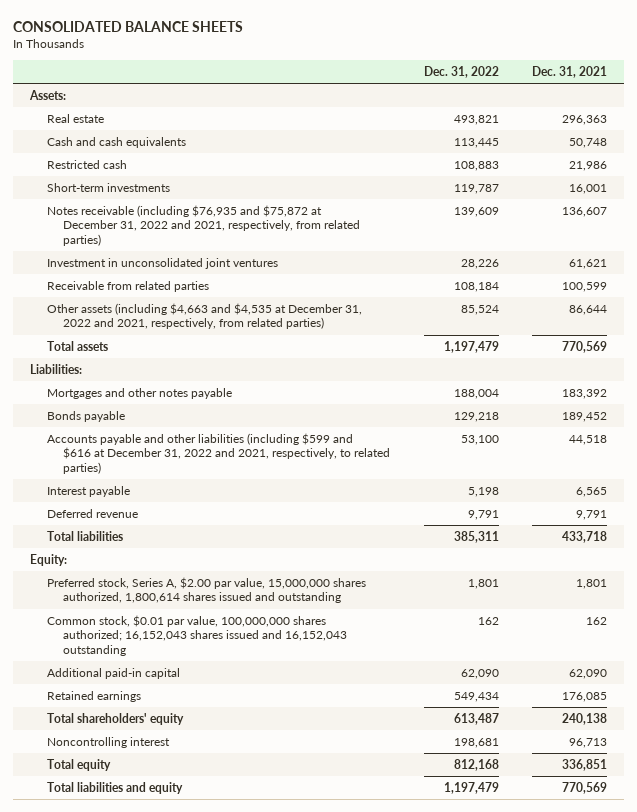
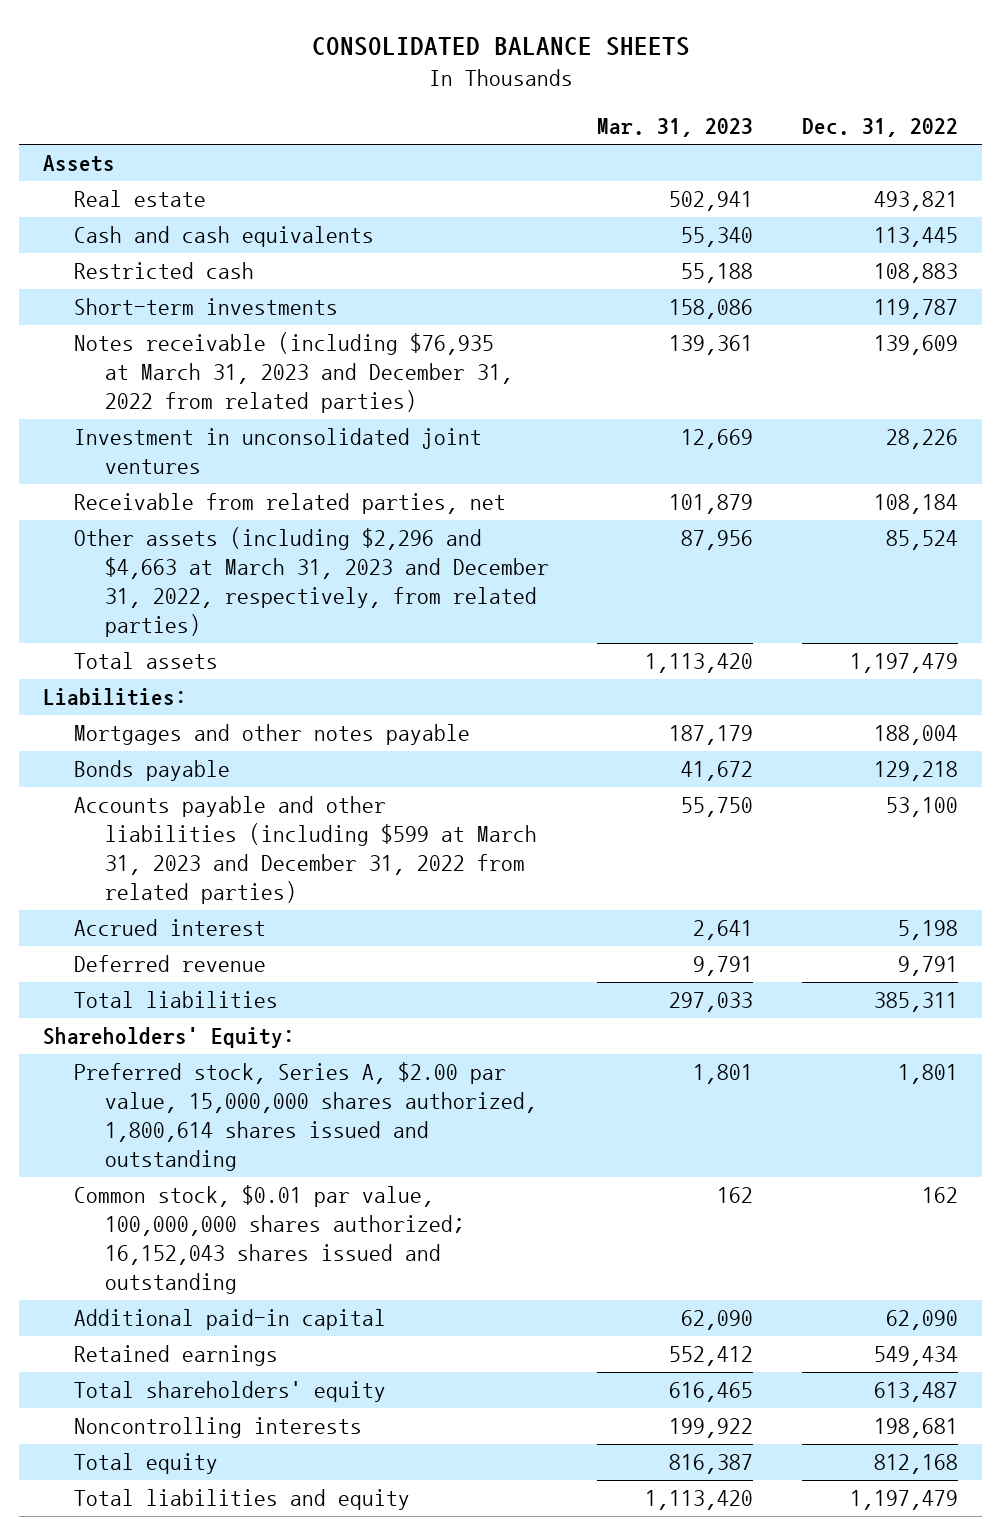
[531,66,607,79] Dec. 31, 2021 -> none
none -> [597,118,754,138] Mar. 31, 2023
[29,89,67,100] Assets: -> [43,155,116,173] Assets
[46,204,361,246] Notes receivable (including $76,935 and $75,872 at December 31, 2022 and 2021, respectively, from related parties) -> [73,332,513,414] Notes receivable (including $76,935 at March 31, 2023 and December 31, 2022 from related parties)
[46,280,209,292] Receivable from related parties -> [73,493,506,515] Receivable from related parties, net
[46,302,362,330] Other assets (including $4,663 and $4,535 at December 31, 2022 and 2021, respectively, from related parties) -> [73,527,549,638] Other assets (including $2,296 and $4,663 at March 31, 2023 and December 31, 2022, respectively, from related parties)
[46,432,391,474] Accounts payable and other liabilities (including $599 and $616 at December 31, 2022 and 2021, respectively, to related parties) -> [73,796,537,905] Accounts payable and other liabilities (including $599 at March 31, 2023 and December 31, 2022 from related parties)
[46,485,130,497] Interest payable -> [73,919,266,937] Accrued interest
[30,553,68,566] Equity: -> [43,1027,296,1049] Shareholders' Equity:
[46,614,348,656] Common stock, $0.01 par value, 100,000,000 shares authorized; 16,152,043 shares issued and 16,152,043 outstanding -> [73,1185,465,1295] Common stock, $0.01 par value, 100,000,000 shares authorized; 16,152,043 shares issued and outstanding
[46,736,170,748] Noncontrolling interest -> [73,1417,362,1439] Noncontrolling interests

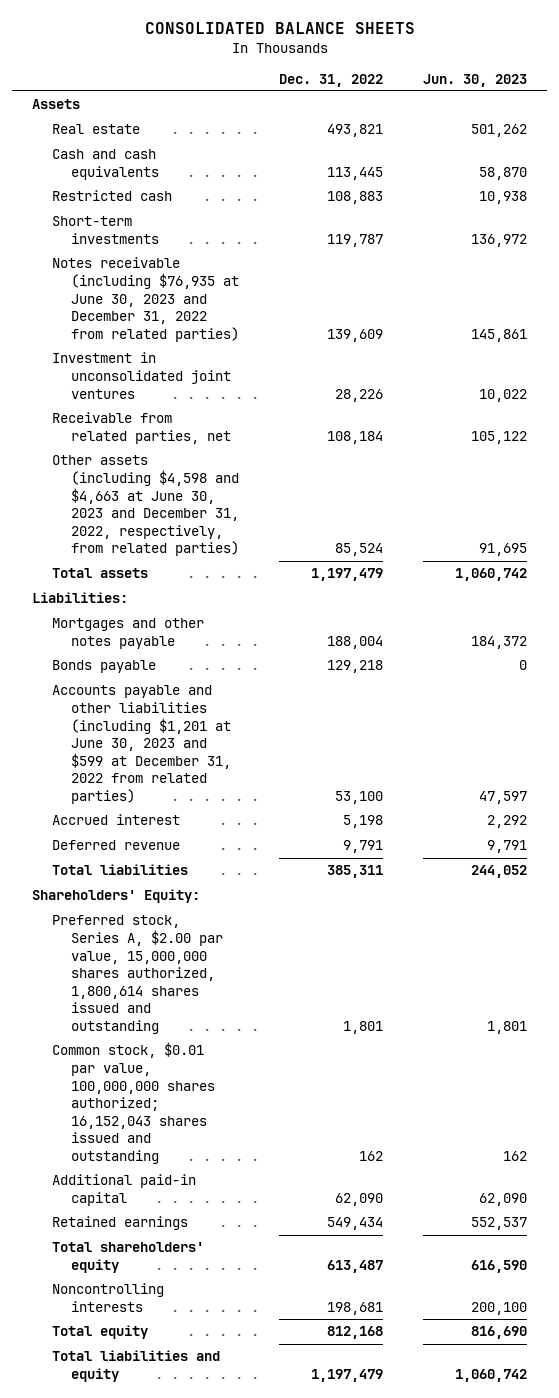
[597,118,754,138] Mar. 31, 2023 -> none
none -> [422,73,527,87] Jun. 30, 2023
[73,332,513,414] Notes receivable (including $76,935 at March 31, 2023 and December 31, 2022 from related parties) -> [51,257,240,342] Notes receivable (including $76,935 at June 30, 2023 and December 31, 2022 from related parties)
[73,527,549,638] Other assets (including $2,296 and $4,663 at March 31, 2023 and December 31, 2022, respectively, from related parties) -> [51,455,240,557] Other assets (including $4,598 and $4,663 at June 30, 2023 and December 31, 2022, respectively, from related parties)
[73,796,537,905] Accounts payable and other liabilities (including $599 at March 31, 2023 and December 31, 2022 from related parties) -> [51,685,232,804] Accounts payable and other liabilities (including $1,201 at June 30, 2023 and $599 at December 31, 2022 from related parties)

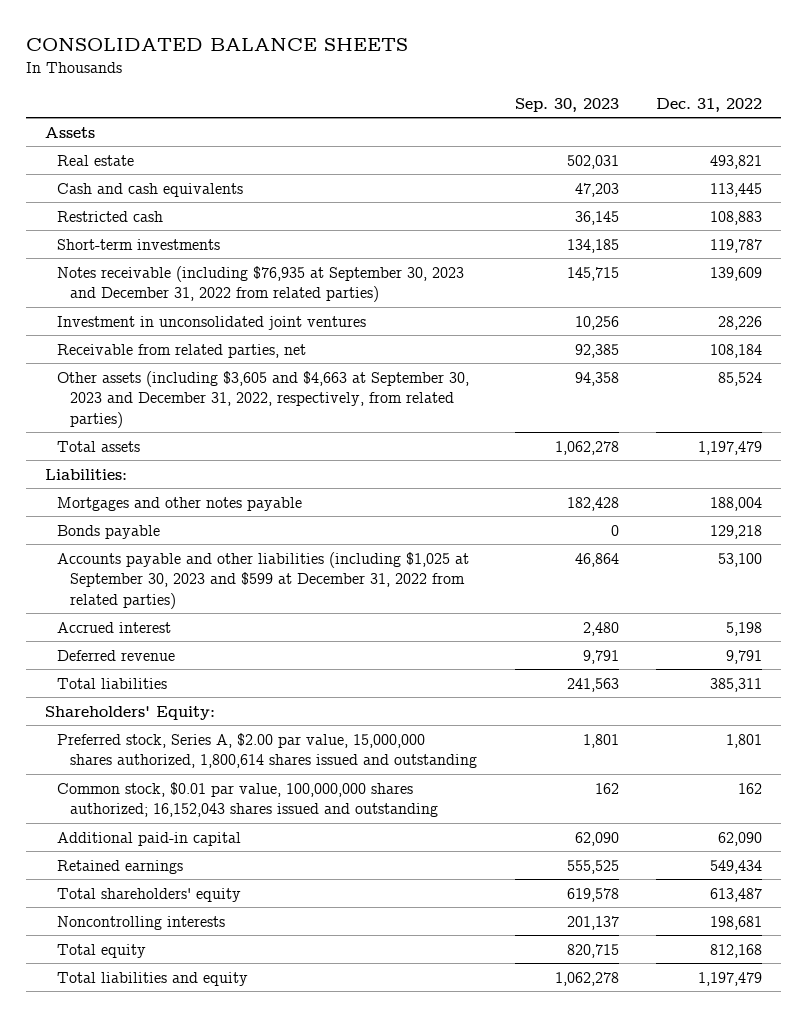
[422,73,527,87] Jun. 30, 2023 -> none
none -> [514,97,619,112] Sep. 30, 2023
[51,257,240,342] Notes receivable (including $76,935 at June 30, 2023 and December 31, 2022 from related parties) -> [57,265,465,303] Notes receivable (including $76,935 at September 30, 2023 and December 31, 2022 from related parties)
[51,455,240,557] Other assets (including $4,598 and $4,663 at June 30, 2023 and December 31, 2022, respectively, from related parties) -> [57,370,470,428] Other assets (including $3,605 and $4,663 at September 30, 2023 and December 31, 2022, respectively, from related parties)
[51,685,232,804] Accounts payable and other liabilities (including $1,201 at June 30, 2023 and $599 at December 31, 2022 from related parties) -> [57,551,470,609] Accounts payable and other liabilities (including $1,025 at September 30, 2023 and $599 at December 31, 2022 from related parties)

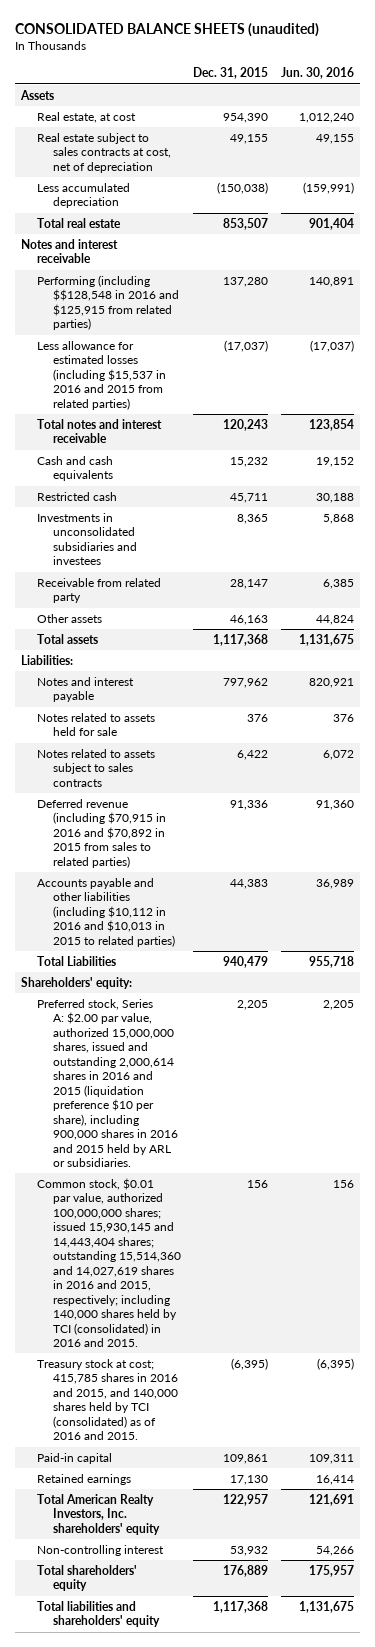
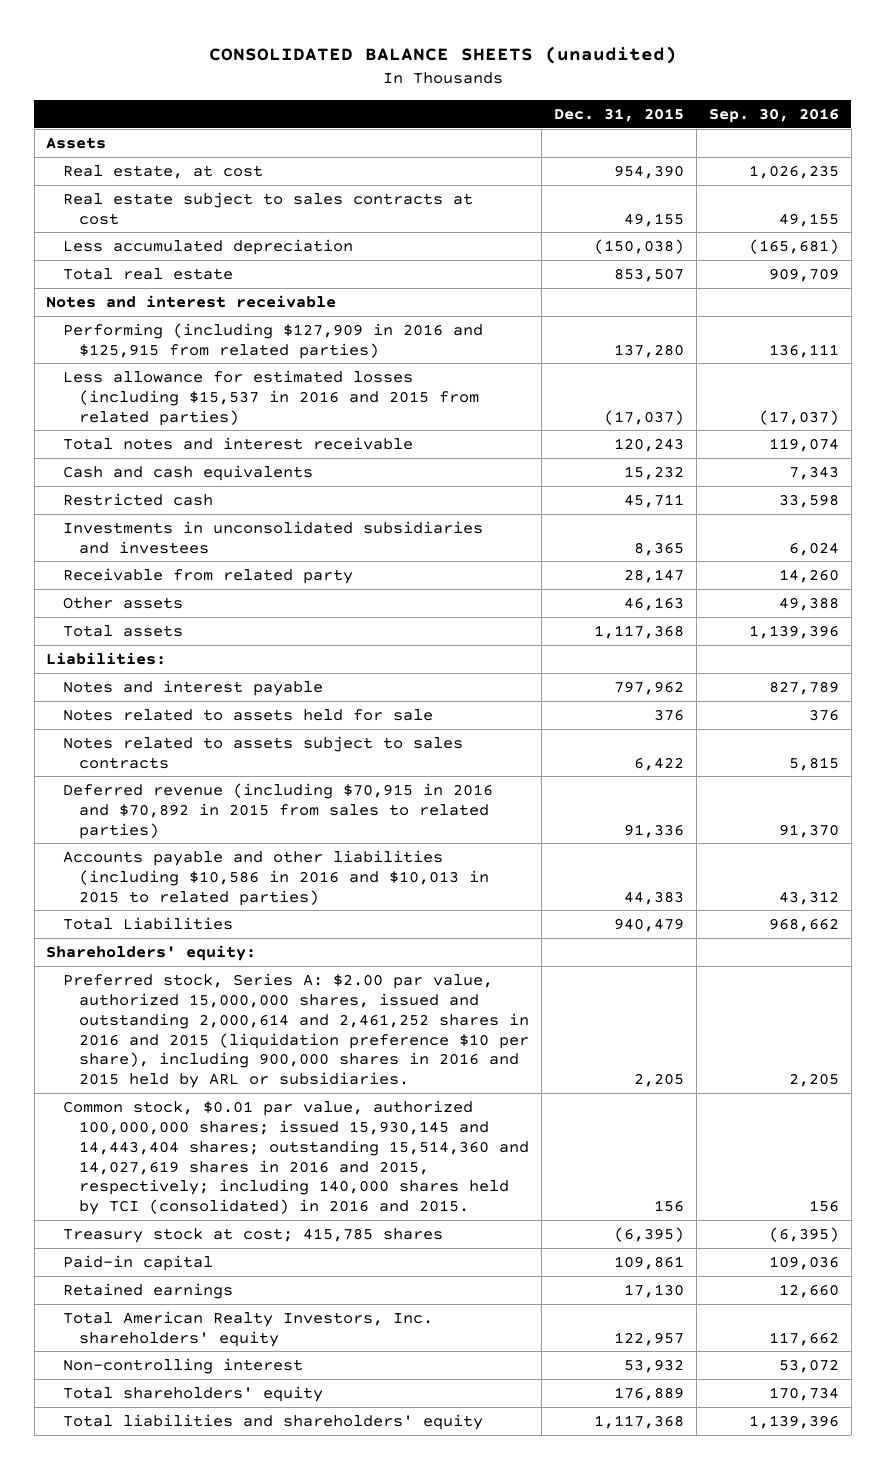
[280,67,354,80] Jun. 30, 2016 -> none
none -> [708,108,839,124] Sep. 30, 2016
[36,133,171,173] Real estate subject to sales contracts at cost, net of depreciation -> [62,191,473,225] Real estate subject to sales contracts at cost
[36,275,179,331] Performing (including $$128,548 in 2016 and $125,915 from related parties) -> [62,322,483,359] Performing (including $127,909 in 2016 and $125,915 from related parties)
[36,878,175,947] Accounts payable and other liabilities (including $10,112 in 2016 and $10,013 in 2015 to related parties) -> [62,849,490,906] Accounts payable and other liabilities (including $10,586 in 2016 and $10,013 in 2015 to related parties)
[36,999,178,1168] Preferred stock, Series A: $2.00 par value, authorized 15,000,000 shares, issued and outstanding 2,000,614 shares in 2016 and 2015 (liquidation preference $10 per share), including 900,000 shares in 2016 and 2015 held by ARL or subsidiaries. -> [62,972,530,1089] Preferred stock, Series A: $2.00 par value, authorized 15,000,000 shares, issued and outstanding 2,000,614 and 2,461,252 shares in 2016 and 2015 (liquidation preference $10 per share), including 900,000 shares in 2016 and 2015 held by ARL or subsidiaries.
[36,1359,178,1441] Treasury stock at cost; 415,785 shares in 2016 and 2015, and 140,000 shares held by TCI (consolidated) as of 2016 and 2015. -> [62,1227,443,1243] Treasury stock at cost; 415,785 shares

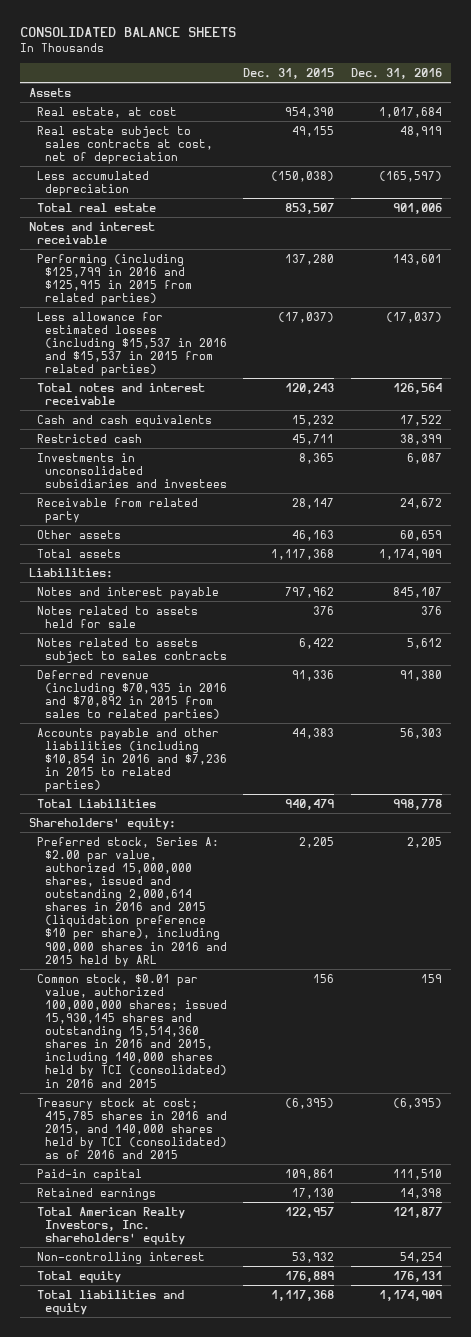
[208,46,677,65] CONSOLIDATED BALANCE SHEETS (unaudited) -> [20,27,237,38] CONSOLIDATED BALANCE SHEETS
[708,108,839,124] Sep. 30, 2016 -> none
none -> [351,67,443,79] Dec. 31, 2016
[62,191,473,225] Real estate subject to sales contracts at cost -> [36,125,213,164] Real estate subject to sales contracts at cost, net of depreciation
[62,322,483,359] Performing (including $127,909 in 2016 and $125,915 from related parties) -> [36,253,192,305] Performing (including $125,799 in 2016 and $125,915 in 2015 from related parties)
[62,369,480,426] Less allowance for estimated losses (including $15,537 in 2016 and 2015 from related parties) -> [36,311,227,377] Less allowance for estimated losses (including $15,537 in 2016 and $15,537 in 2015 from related parties)
[62,782,493,839] Deferred revenue (including $70,915 in 2016 and $70,892 in 2015 from sales to related parties) -> [36,669,227,721] Deferred revenue (including $70,935 in 2016 and $70,892 in 2015 from sales to related parties)
[62,849,490,906] Accounts payable and other liabilities (including $10,586 in 2016 and $10,013 in 2015 to related parties) -> [36,727,227,793] Accounts payable and other liabilities (including $10,854 in 2016 and $7,236 in 2015 to related parties)
[62,972,530,1089] Preferred stock, Series A: $2.00 par value, authorized 15,000,000 shares, issued and outstanding 2,000,614 and 2,461,252 shares in 2016 and 2015 (liquidation preference $10 per share), including 900,000 shares in 2016 and 2015 held by ARL or subsidiaries. -> [36,836,227,967] Preferred stock, Series A: $2.00 par value, authorized 15,000,000 shares, issued and outstanding 2,000,614 shares in 2016 and 2015 (liquidation preference $10 per share), including 900,000 shares in 2016 and 2015 held by ARL
[62,1099,530,1216] Common stock, $0.01 par value, authorized 100,000,000 shares; issued 15,930,145 and 14,443,404 shares; outstanding 15,514,360 and 14,027,619 shares in 2016 and 2015, respectively; including 140,000 shares held by TCI (consolidated) in 2016 and 2015. -> [36,973,227,1088] Common stock, $0.01 par value, authorized 100,000,000 shares; issued 15,930,145 shares and outstanding 15,514,360 shares in 2016 and 2015, including 140,000 shares held by TCI (consolidated) in 2016 and 2015
[62,1227,443,1243] Treasury stock at cost; 415,785 shares -> [36,1097,227,1160] Treasury stock at cost; 415,785 shares in 2016 and 2015, and 140,000 shares held by TCI (consolidated) as of 2016 and 2015
[62,1385,323,1402] Total shareholders' equity -> [36,1270,121,1283] Total equity
[62,1413,483,1430] Total liabilities and shareholders' equity -> [36,1289,184,1315] Total liabilities and equity

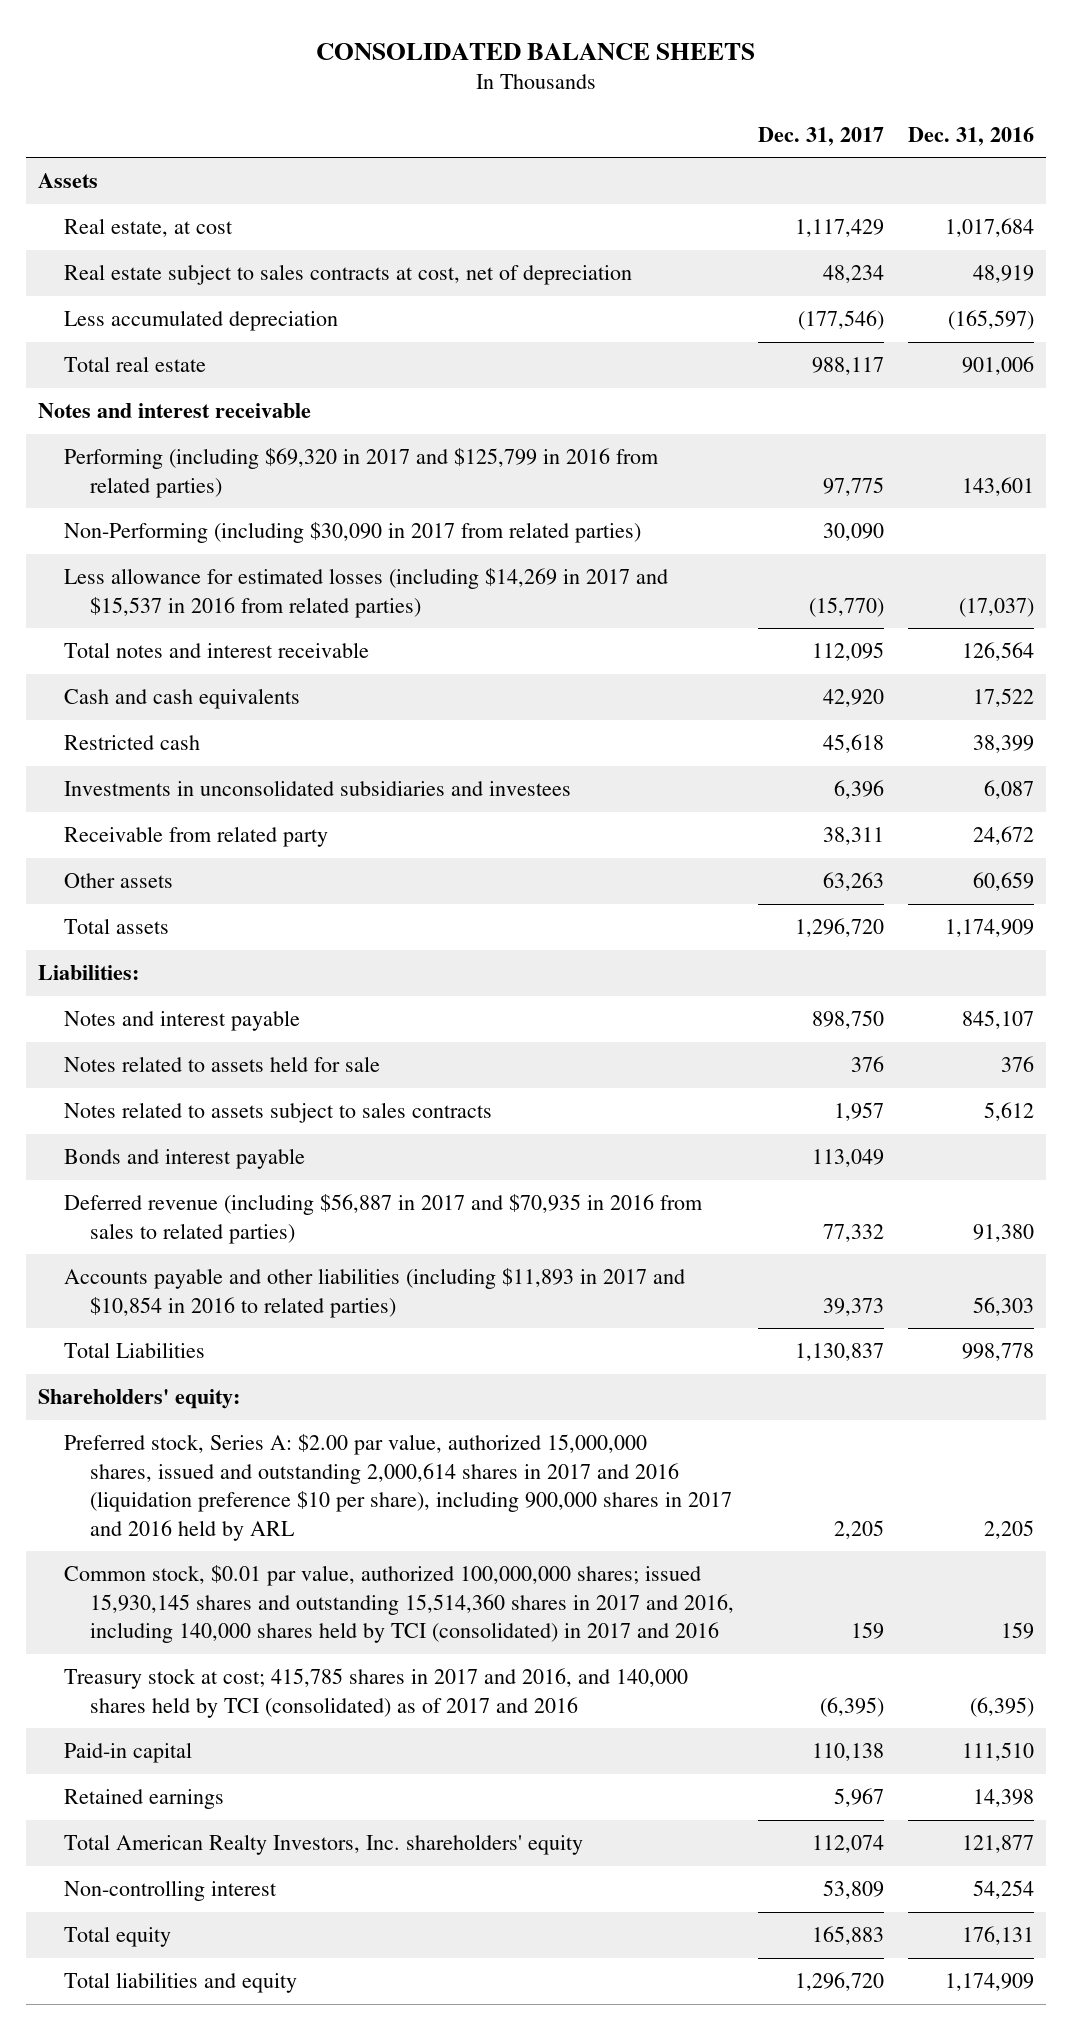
[243,67,335,79] Dec. 31, 2015 -> none
none -> [757,126,884,146] Dec. 31, 2017
[36,253,192,305] Performing (including $125,799 in 2016 and $125,915 in 2015 from related parties) -> [63,448,659,498] Performing (including $69,320 in 2017 and $125,799 in 2016 from related parties)
none -> [63,522,641,544] Non-Performing (including $30,090 in 2017 from related parties)
[36,311,227,377] Less allowance for estimated losses (including $15,537 in 2016 and $15,537 in 2015 from related parties) -> [63,568,668,618] Less allowance for estimated losses (including $14,269 in 2017 and $15,537 in 2016 from related parties)
none -> [63,1148,305,1170] Bonds and interest payable
[36,669,227,721] Deferred revenue (including $70,935 in 2016 and $70,892 in 2015 from sales to related parties) -> [63,1194,703,1244] Deferred revenue (including $56,887 in 2017 and $70,935 in 2016 from sales to related parties)
[36,727,227,793] Accounts payable and other liabilities (including $10,854 in 2016 and $7,236 in 2015 to related parties) -> [63,1268,685,1318] Accounts payable and other liabilities (including $11,893 in 2017 and $10,854 in 2016 to related parties)
[36,836,227,967] Preferred stock, Series A: $2.00 par value, authorized 15,000,000 shares, issued and outstanding 2,000,614 shares in 2016 and 2015 (liquidation preference $10 per share), including 900,000 shares in 2016 and 2015 held by ARL -> [63,1434,732,1541] Preferred stock, Series A: $2.00 par value, authorized 15,000,000 shares, issued and outstanding 2,000,614 shares in 2017 and 2016 (liquidation preference $10 per share), including 900,000 shares in 2017 and 2016 held by ARL
[36,973,227,1088] Common stock, $0.01 par value, authorized 100,000,000 shares; issued 15,930,145 shares and outstanding 15,514,360 shares in 2016 and 2015, including 140,000 shares held by TCI (consolidated) in 2016 and 2015 -> [63,1565,734,1644] Common stock, $0.01 par value, authorized 100,000,000 shares; issued 15,930,145 shares and outstanding 15,514,360 shares in 2017 and 2016, including 140,000 shares held by TCI (consolidated) in 2017 and 2016
[36,1097,227,1160] Treasury stock at cost; 415,785 shares in 2016 and 2015, and 140,000 shares held by TCI (consolidated) as of 2016 and 2015 -> [63,1668,688,1718] Treasury stock at cost; 415,785 shares in 2017 and 2016, and 140,000 shares held by TCI (consolidated) as of 2017 and 2016

